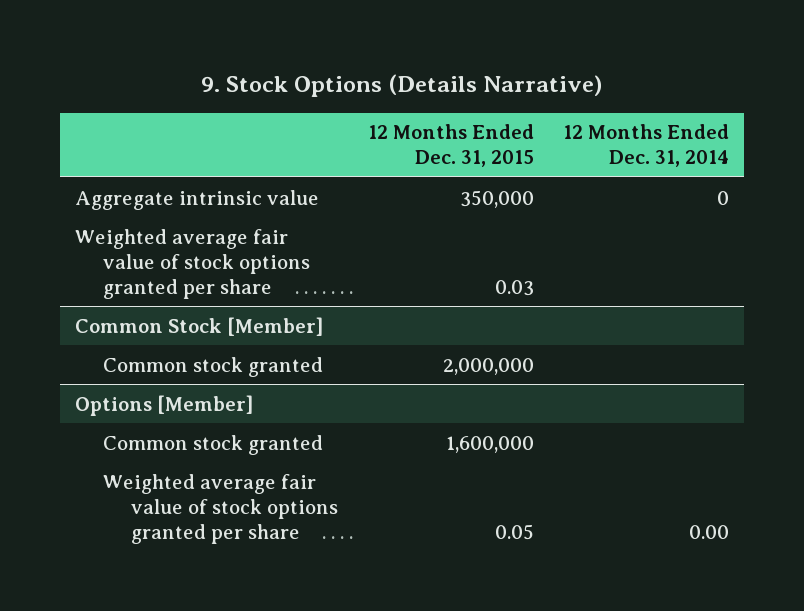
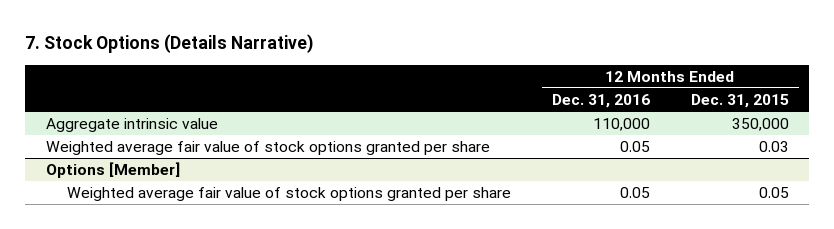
[201,73,603,97] 9. Stock Options (Details Narrative) -> [25,34,315,54] 7. Stock Options (Details Narrative)
[563,124,730,168] 12 Months Ended Dec. 31, 2014 -> none
none -> [551,94,650,109] Dec. 31, 2016
[74,316,323,336] Common Stock [Member] -> none
[102,356,323,377] Common stock granted -> none
[102,434,323,455] Common stock granted -> none

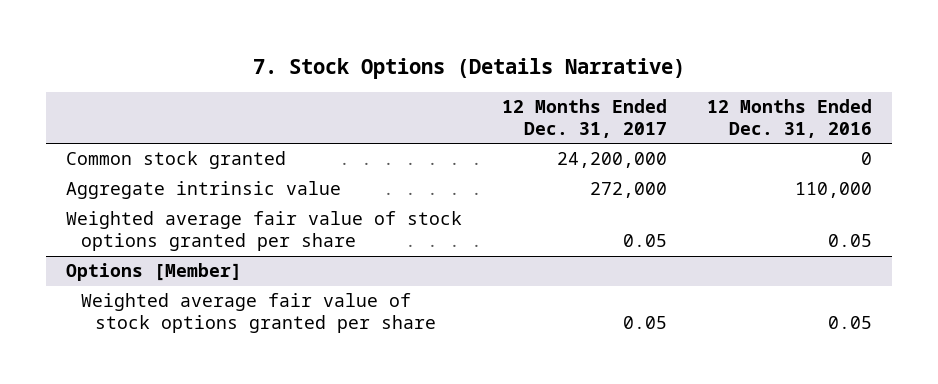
[690,94,789,109] Dec. 31, 2015 -> none
none -> [502,98,668,138] 12 Months Ended Dec. 31, 2017
none -> [65,151,286,170] Common stock granted

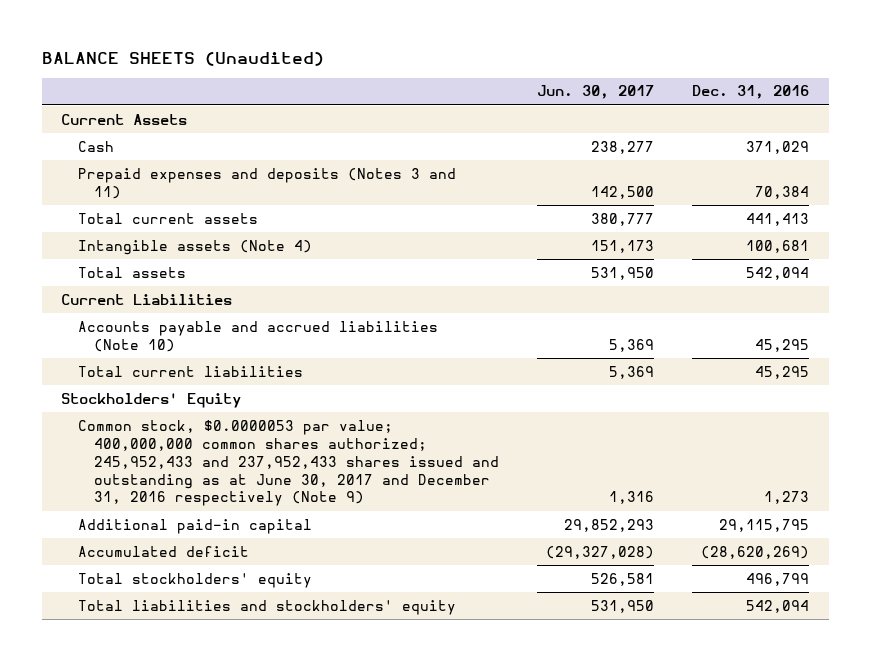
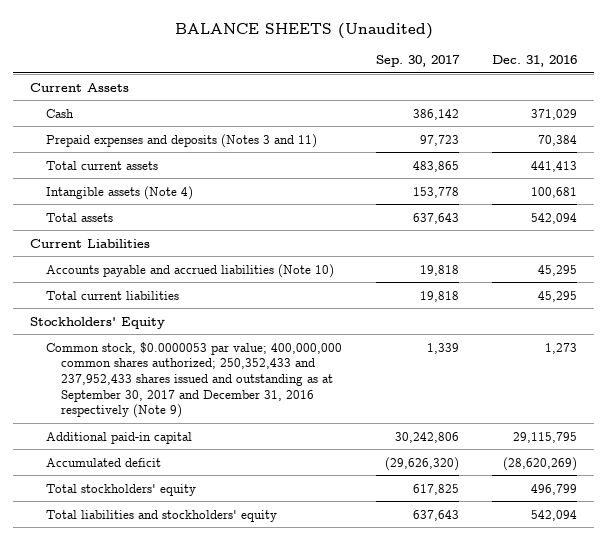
[537,85,655,100] Jun. 30, 2017 -> none
none -> [375,55,460,68] Sep. 30, 2017
[77,419,500,507] Common stock, $0.0000053 par value; 400,000,000 common shares authorized; 245,952,433 and 237,952,433 shares issued and outstanding as at June 30, 2017 and December 31, 2016 respectively (Note 9) -> [45,341,342,419] Common stock, $0.0000053 par value; 400,000,000 common shares authorized; 250,352,433 and 237,952,433 shares issued and outstanding as at September 30, 2017 and December 31, 2016 respectively (Note 9)

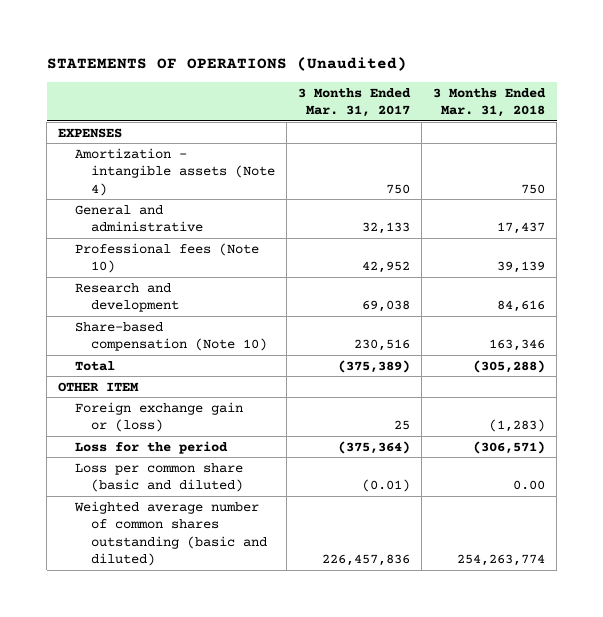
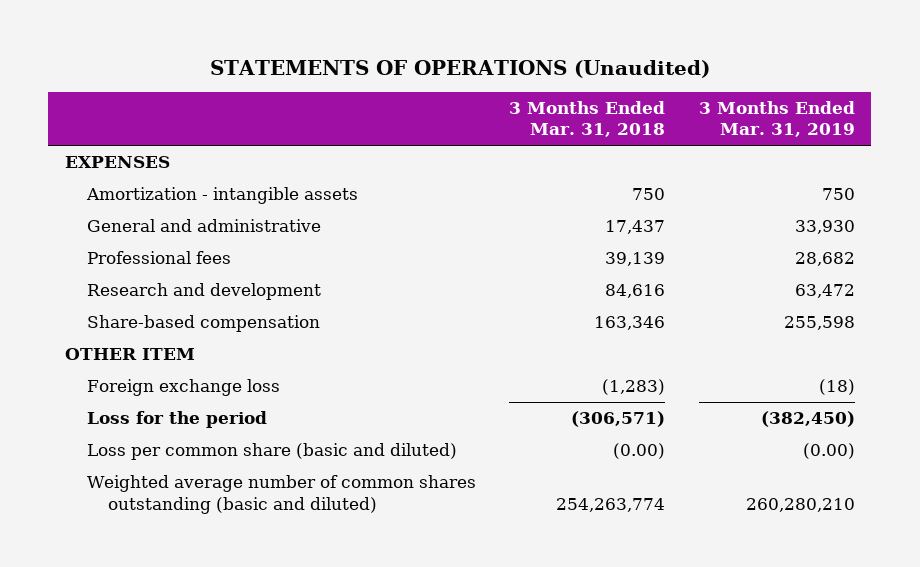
[298,87,412,118] 3 Months Ended Mar. 31, 2017 -> none
none -> [698,100,855,138] 3 Months Ended Mar. 31, 2019
[74,147,276,196] Amortization - intangible assets (Note 4) -> [85,187,358,205] Amortization - intangible assets
[74,242,259,274] Professional fees (Note 10) -> [86,251,231,265] Professional fees
[74,360,115,371] Total -> none
[74,321,268,352] Share-based compensation (Note 10) -> [86,315,320,333] Share-based compensation
[74,401,243,433] Foreign exchange gain or (loss) -> [86,379,280,397] Foreign exchange loss
[513,480,546,491] 0.00 -> [613,443,666,460] (0.00)

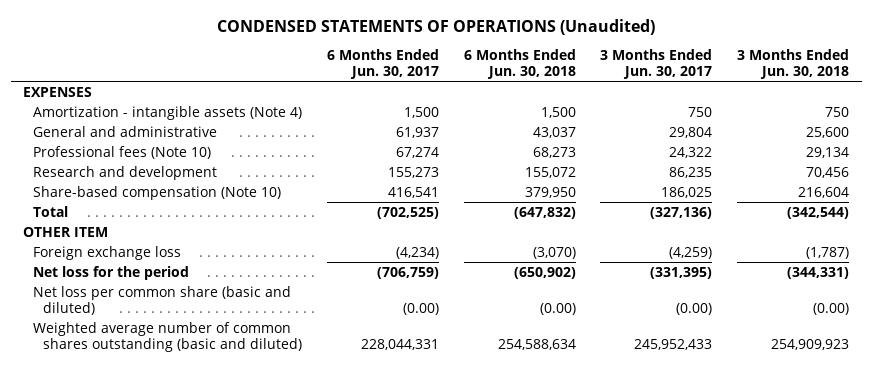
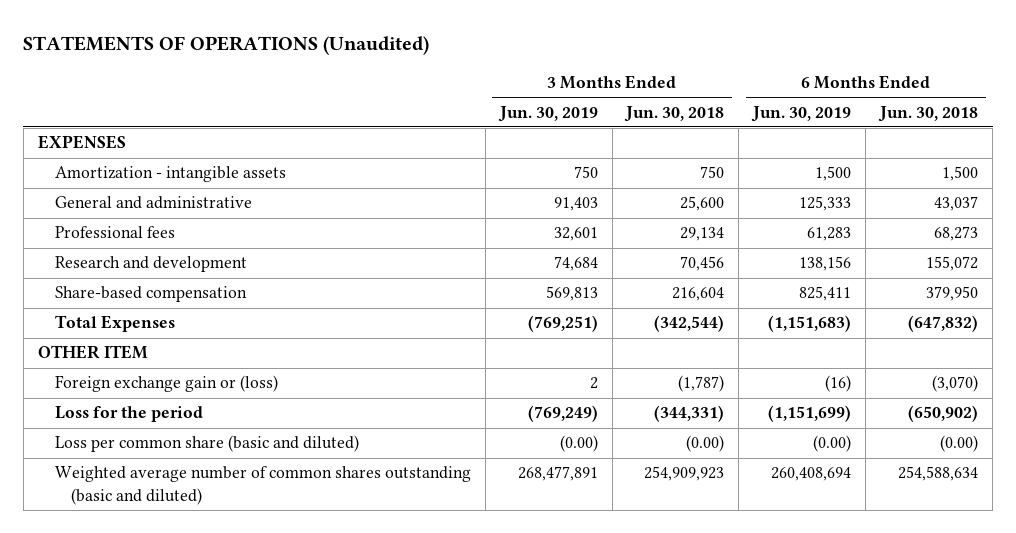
[217,18,656,35] CONDENSED STATEMENTS OF OPERATIONS (Unaudited) -> [23,36,430,56] STATEMENTS OF OPERATIONS (Unaudited)
[326,48,439,80] 6 Months Ended Jun. 30, 2017 -> none
[600,48,713,80] 3 Months Ended Jun. 30, 2017 -> none
none -> [497,105,598,122] Jun. 30, 2019
none -> [751,105,852,122] Jun. 30, 2019
[33,105,303,120] Amortization - intangible assets (Note 4) -> [54,166,286,183] Amortization - intangible assets
[33,145,212,159] Professional fees (Note 10) -> [54,226,175,239] Professional fees
[33,185,282,200] Share-based compensation (Note 10) -> [54,286,247,303] Share-based compensation
[33,205,69,217] Total -> [54,315,175,333] Total Expenses
[33,245,182,260] Foreign exchange loss -> [54,375,278,393] Foreign exchange gain or (loss)
[33,265,190,280] Net loss for the period -> [54,406,203,423] Loss for the period
[33,285,292,315] Net loss per common share (basic and diluted) -> [54,435,359,453] Loss per common share (basic and diluted)

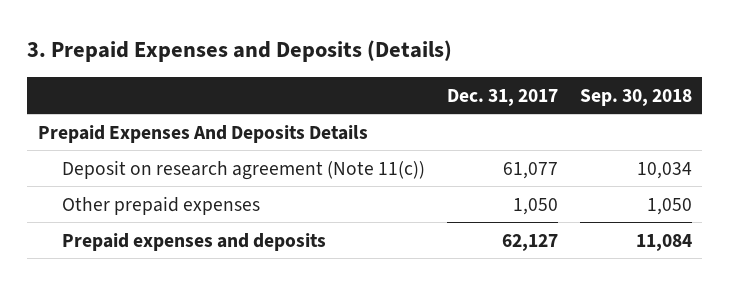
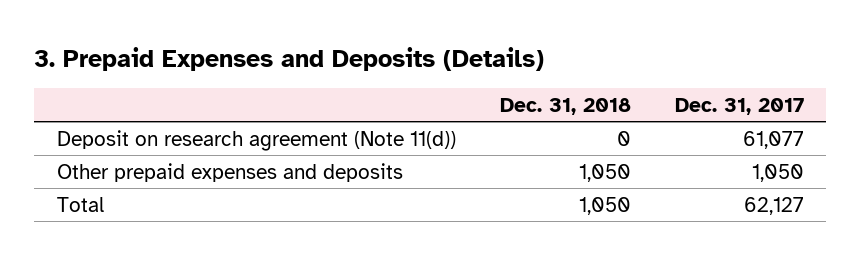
[579,88,692,106] Sep. 30, 2018 -> none
none -> [499,98,631,116] Dec. 31, 2018
[37,124,368,143] Prepaid Expenses And Deposits Details -> none
[62,159,426,180] Deposit on research agreement (Note 11(c)) -> [56,129,456,151] Deposit on research agreement (Note 11(d))
[62,195,261,215] Other prepaid expenses -> [56,162,403,182] Other prepaid expenses and deposits
[62,232,327,251] Prepaid expenses and deposits -> [56,196,104,212] Total

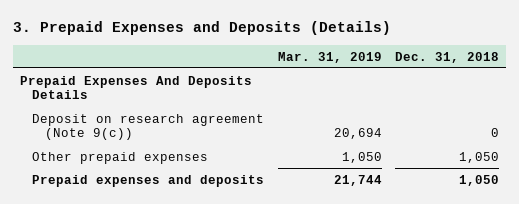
[674,98,804,116] Dec. 31, 2017 -> none
none -> [277,51,382,63] Mar. 31, 2019
none -> [19,75,252,100] Prepaid Expenses And Deposits Details
[56,129,456,151] Deposit on research agreement (Note 11(d)) -> [32,113,265,141] Deposit on research agreement (Note 9(c))
[56,162,403,182] Other prepaid expenses and deposits -> [32,151,209,164] Other prepaid expenses
[56,196,104,212] Total -> [32,174,265,187] Prepaid expenses and deposits

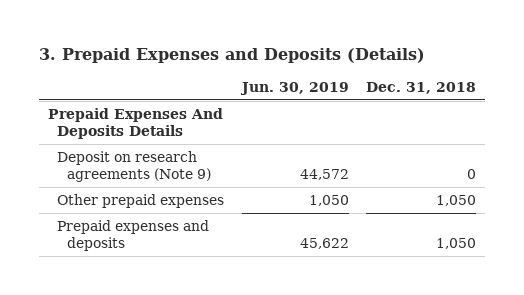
[277,51,382,63] Mar. 31, 2019 -> none
none -> [239,81,349,95] Jun. 30, 2019
[32,113,265,141] Deposit on research agreement (Note 9(c)) -> [57,150,212,183] Deposit on research agreements (Note 9)

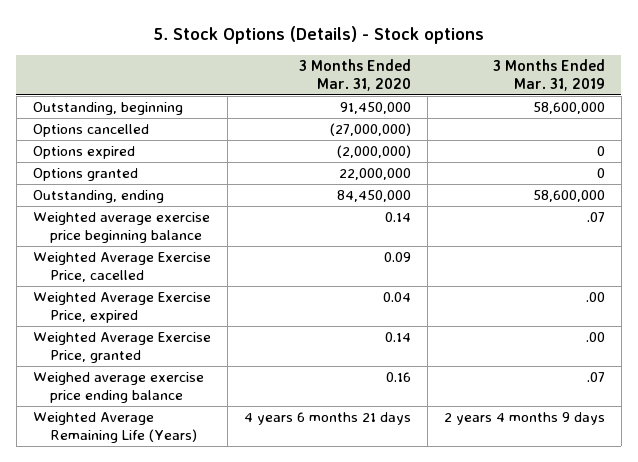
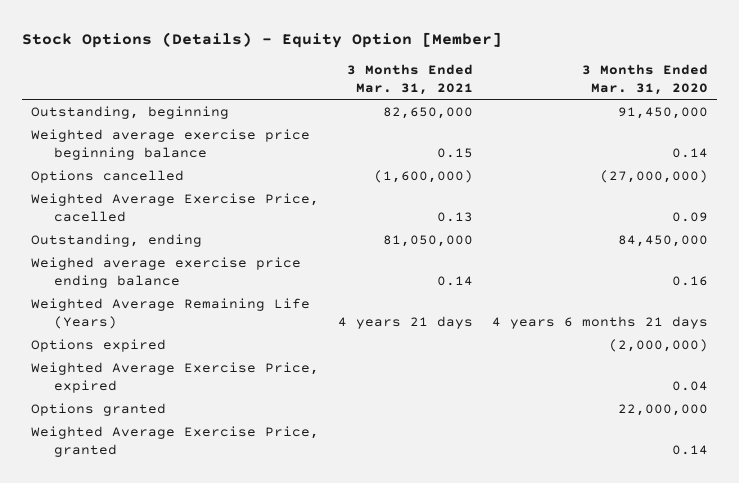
[153,25,484,44] 5. Stock Options (Details) - Stock options -> [22,32,503,49] Stock Options (Details) - Equity Option [Member]
[492,58,605,91] 3 Months Ended Mar. 31, 2019 -> none
none -> [347,64,474,96] 3 Months Ended Mar. 31, 2021
[32,124,149,138] Options cancelled -> [31,169,185,183] Options cancelled
[32,190,164,204] Outstanding, ending -> [31,233,203,247] Outstanding, ending
[32,146,135,160] Options expired -> [31,338,167,352] Options expired
[32,292,211,323] Weighted Average Exercise Price, expired -> [31,361,320,393] Weighted Average Exercise Price, expired
[32,168,138,182] Options granted -> [31,402,167,416] Options granted
[32,332,211,363] Weighted Average Exercise Price, granted -> [31,425,320,457] Weighted Average Exercise Price, granted

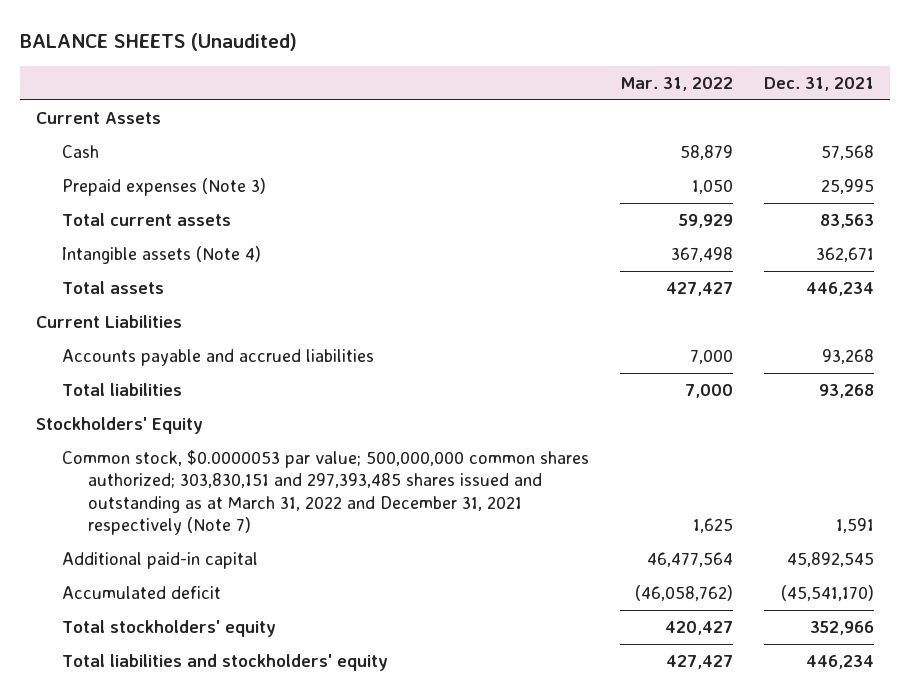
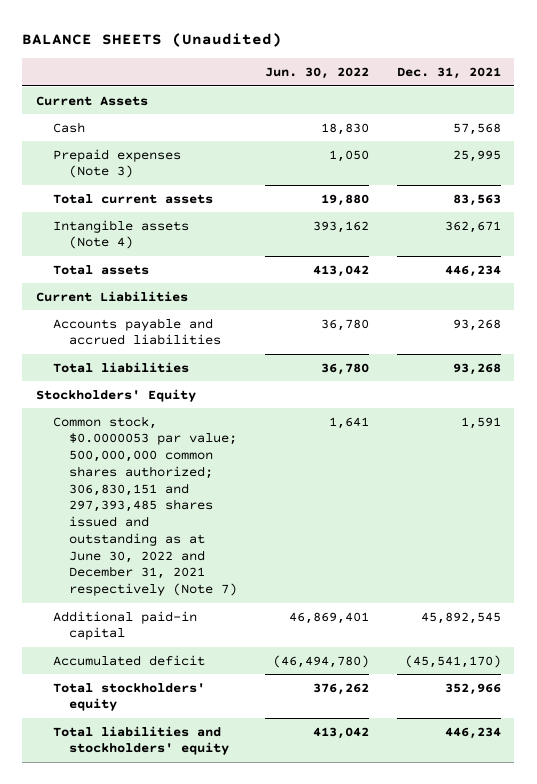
[620,76,734,91] Mar. 31, 2022 -> none
none -> [264,67,369,80] Jun. 30, 2022
[61,450,589,536] Common stock, $0.0000053 par value; 500,000,000 common shares authorized; 303,830,151 and 297,393,485 shares issued and outstanding as at March 31, 2022 and December 31, 2021 respectively (Note 7) -> [52,415,238,597] Common stock, $0.0000053 par value; 500,000,000 common shares authorized; 306,830,151 and 297,393,485 shares issued and outstanding as at June 30, 2022 and December 31, 2021 respectively (Note 7)

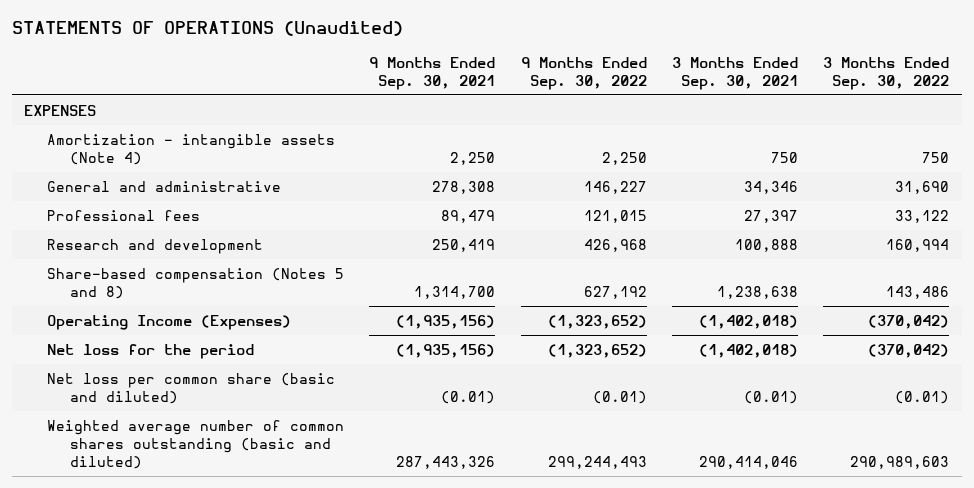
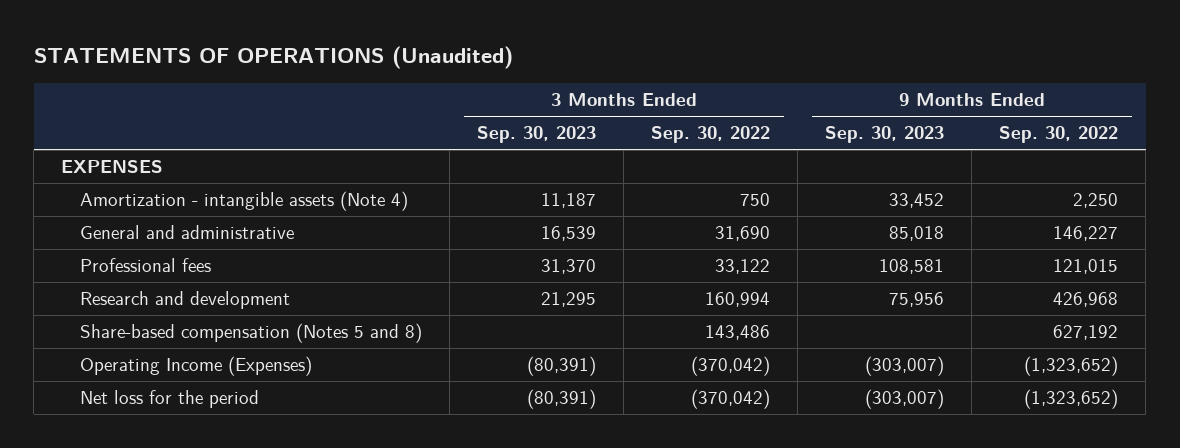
[369,56,496,90] 9 Months Ended Sep. 30, 2021 -> none
[672,56,799,90] 3 Months Ended Sep. 30, 2021 -> none
none -> [477,126,597,144] Sep. 30, 2023
none -> [825,126,945,144] Sep. 30, 2023
[46,372,335,404] Net loss per common share (basic and diluted) -> none
[46,419,344,469] Weighted average number of common shares outstanding (basic and diluted) -> none

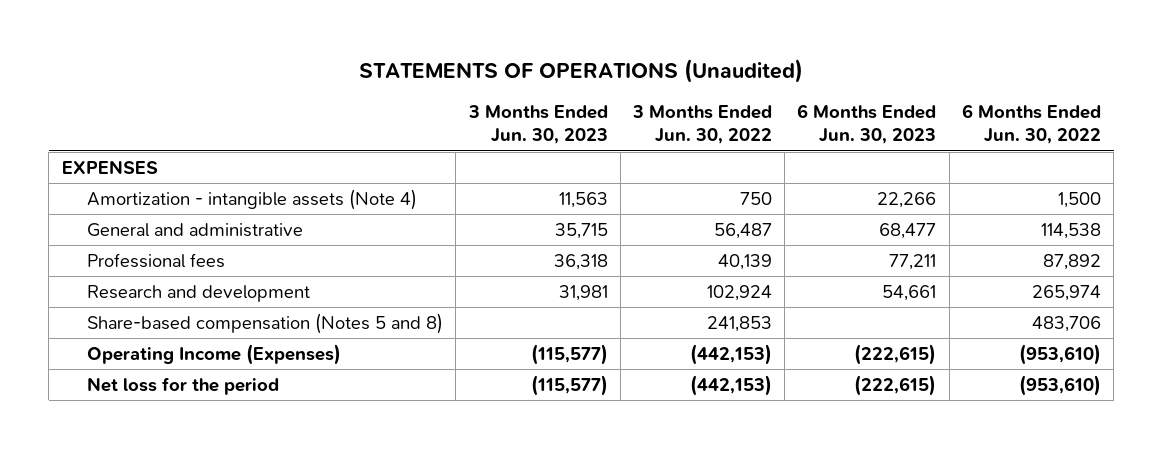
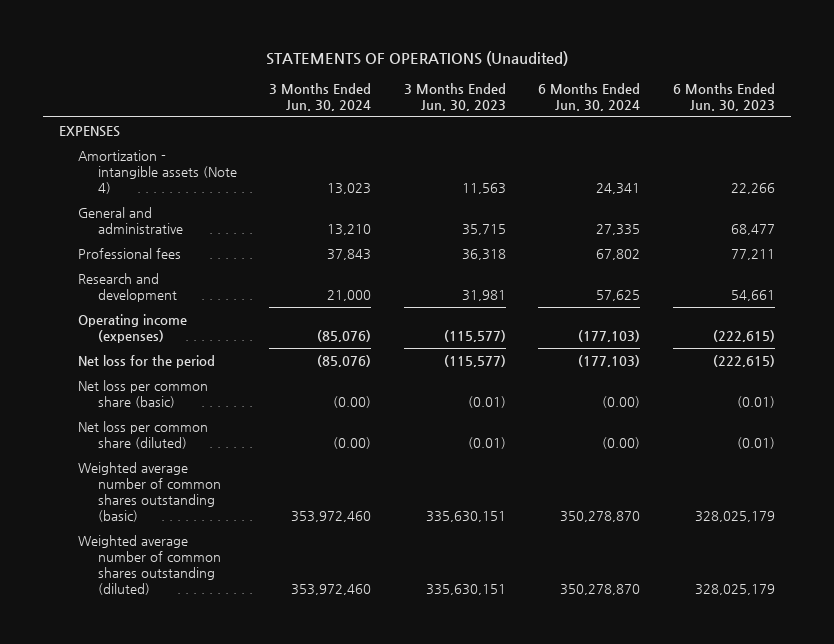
[632,105,773,145] 3 Months Ended Jun. 30, 2022 -> none
[961,104,1101,145] 6 Months Ended Jun. 30, 2022 -> none
none -> [269,82,372,111] 3 Months Ended Jun. 30, 2024
none -> [538,82,641,111] 6 Months Ended Jun. 30, 2024
[87,312,444,334] Share-based compensation (Notes 5 and 8) -> none
[87,343,342,365] Operating Income (Expenses) -> [78,313,188,344] Operating income (expenses)
none -> [78,379,209,409] Net loss per common share (basic)
none -> [78,420,209,450] Net loss per common share (diluted)
none -> [78,461,221,523] Weighted average number of common shares outstanding (basic)
none -> [78,534,221,596] Weighted average number of common shares outstanding (diluted)

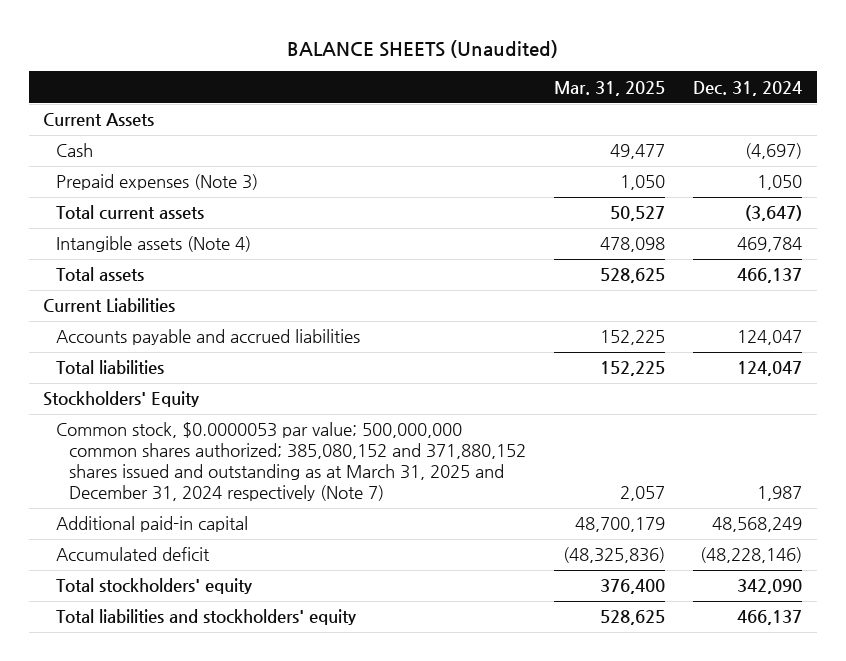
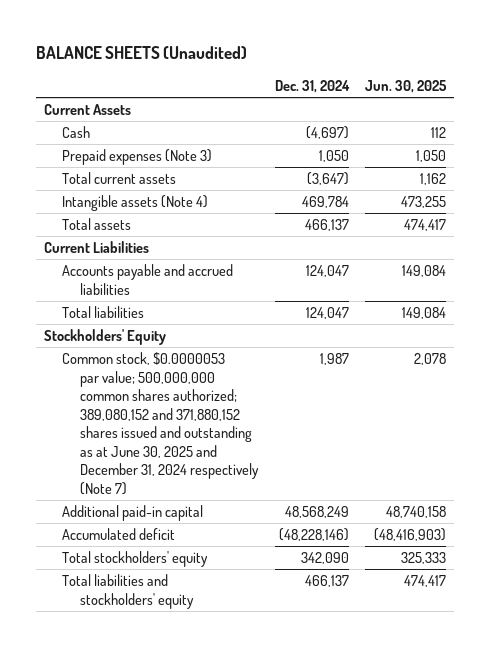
[554,80,666,96] Mar. 31, 2025 -> none
none -> [364,79,447,93] Jun. 30, 2025
[56,422,527,502] Common stock, $0.0000053 par value; 500,000,000 common shares authorized; 385,080,152 and 371,880,152 shares issued and outstanding as at March 31, 2025 and December 31, 2024 respectively (Note 7) -> [62,352,260,495] Common stock, $0.0000053 par value; 500,000,000 common shares authorized; 389,080,152 and 371,880,152 shares issued and outstanding as at June 30, 2025 and December 31, 2024 respectively (Note 7)

